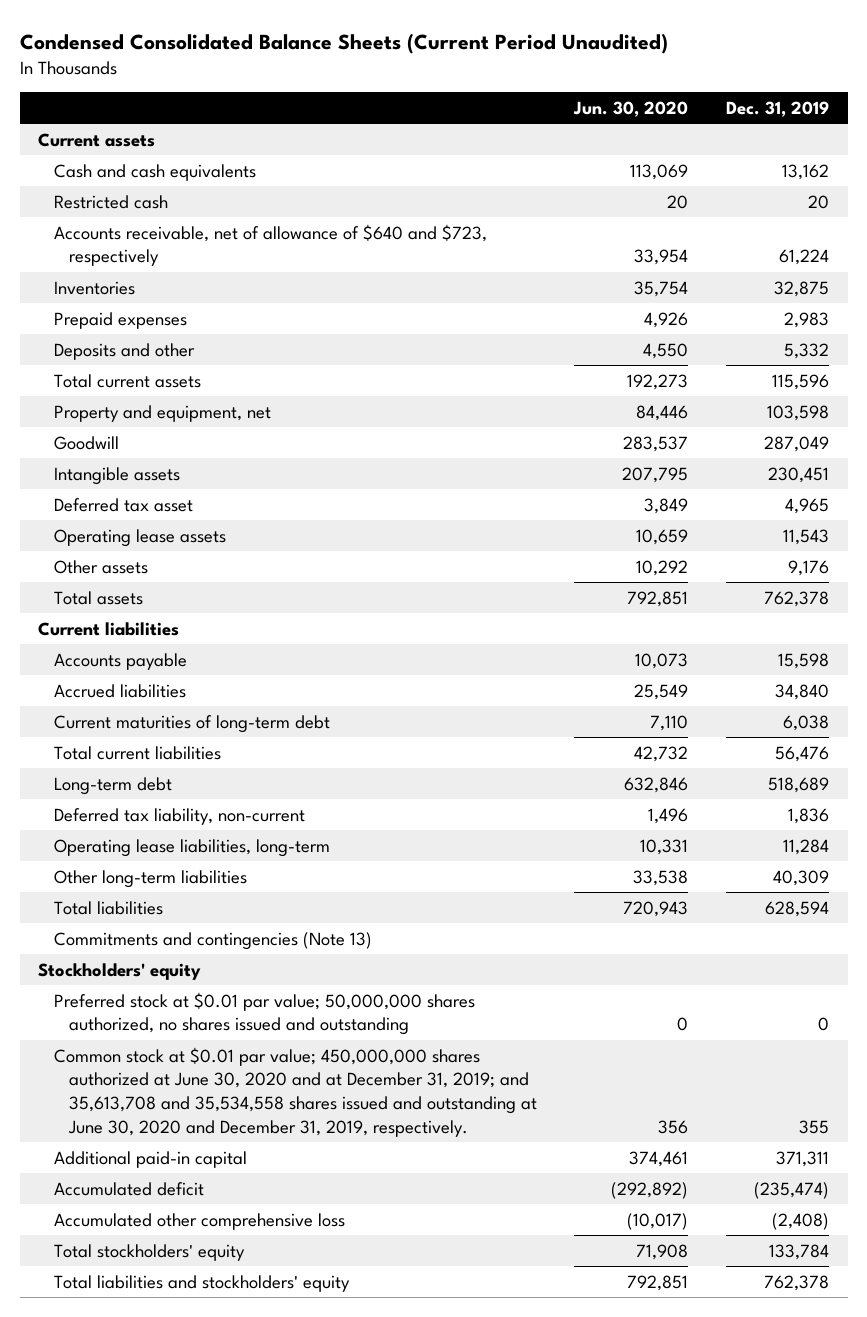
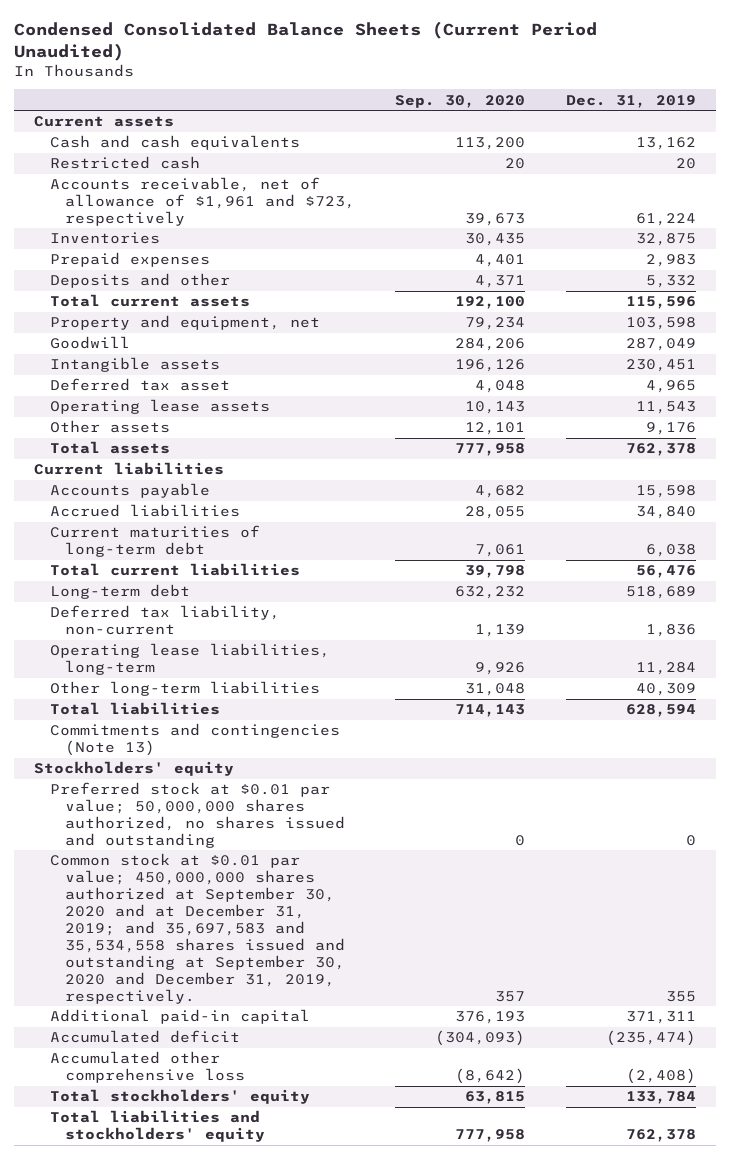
[573,101,689,118] Jun. 30, 2020 -> none
none -> [395,94,526,108] Sep. 30, 2020
[53,223,487,267] Accounts receivable, net of allowance of $640 and $723, respectively -> [49,177,356,227] Accounts receivable, net of allowance of $1,961 and $723, respectively
[53,1046,537,1138] Common stock at $0.01 par value; 450,000,000 shares authorized at June 30, 2020 and at December 31, 2019; and 35,613,708 and 35,534,558 shares issued and outstanding at June 30, 2020 and December 31, 2019, respectively. -> [49,853,346,1004] Common stock at $0.01 par value; 450,000,000 shares authorized at September 30, 2020 and at December 31, 2019; and 35,697,583 and 35,534,558 shares issued and outstanding at September 30, 2020 and December 31, 2019, respectively.

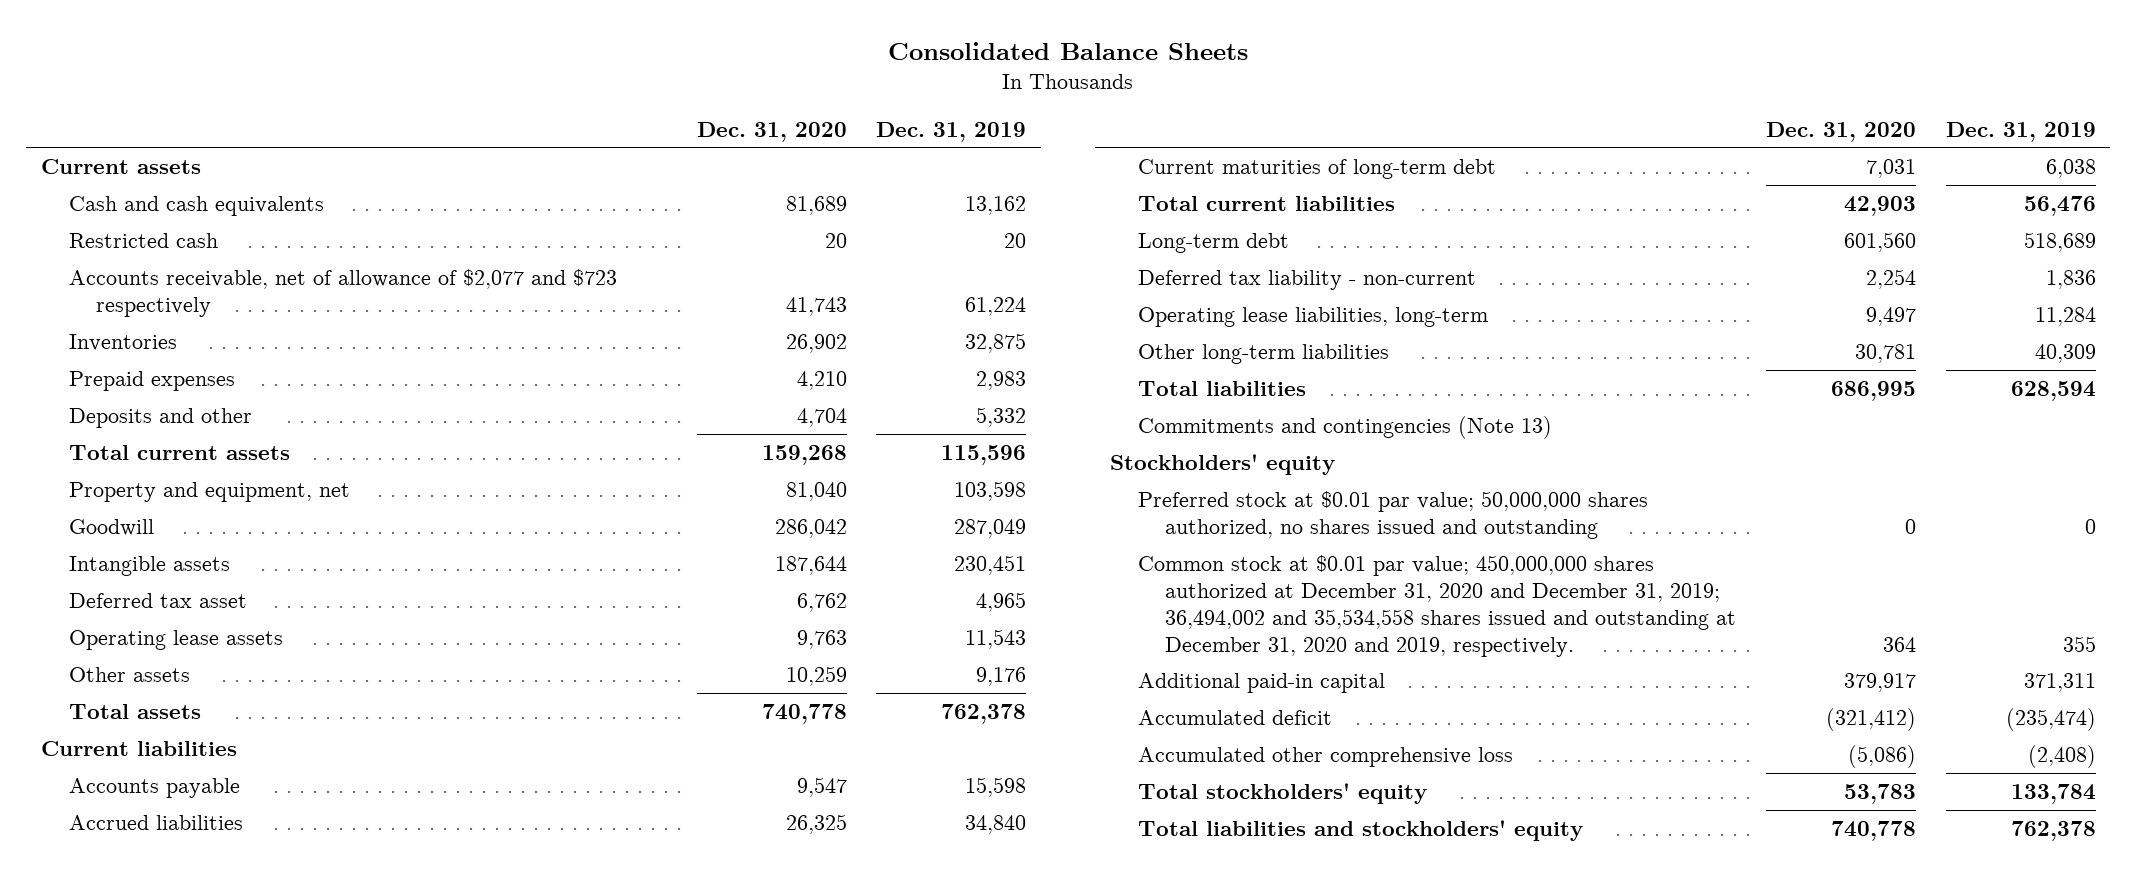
[13,21,597,61] Condensed Consolidated Balance Sheets (Current Period Unaudited) -> [888,41,1249,60] Consolidated Balance Sheets
[395,94,526,108] Sep. 30, 2020 -> none
none -> [696,121,847,142] Dec. 31, 2020
[49,177,356,227] Accounts receivable, net of allowance of $1,961 and $723, respectively -> [68,268,617,317] Accounts receivable, net of allowance of $2,077 and $723 respectively
[49,605,280,636] Deferred tax liability, non-current -> [1137,269,1476,290] Deferred tax liability - non-current
[49,853,346,1004] Common stock at $0.01 par value; 450,000,000 shares authorized at September 30, 2020 and at December 31, 2019; and 35,697,583 and 35,534,558 shares issued and outstanding at September 30, 2020 and December 31, 2019, respectively. -> [1137,554,1737,657] Common stock at $0.01 par value; 450,000,000 shares authorized at December 31, 2020 and December 31, 2019; 36,494,002 and 35,534,558 shares issued and outstanding at December 31, 2020 and 2019, respectively.

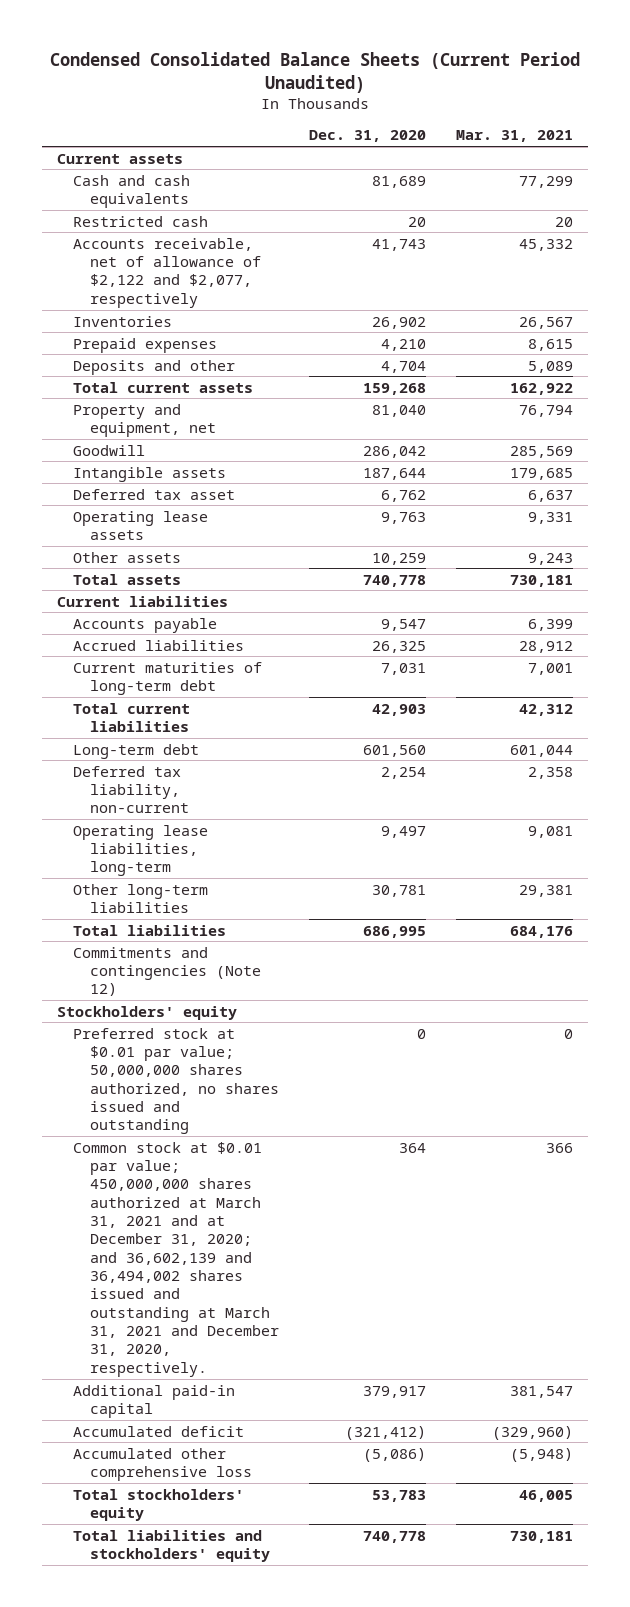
[888,41,1249,60] Consolidated Balance Sheets -> [50,51,581,93] Condensed Consolidated Balance Sheets (Current Period Unaudited)
[876,121,1027,142] Dec. 31, 2019 -> none
none -> [455,130,573,143] Mar. 31, 2021
[68,268,617,317] Accounts receivable, net of allowance of $2,077 and $723 respectively -> [73,237,261,308] Accounts receivable, net of allowance of $2,122 and $2,077, respectively
[1137,269,1476,290] Deferred tax liability - non-current -> [73,765,189,814] Deferred tax liability, non-current
[1137,415,1552,439] Commitments and contingencies (Note 13) -> [73,946,261,997] Commitments and contingencies (Note 12)
[1137,554,1737,657] Common stock at $0.01 par value; 450,000,000 shares authorized at December 31, 2020 and December 31, 2019; 36,494,002 and 35,534,558 shares issued and outstanding at December 31, 2020 and 2019, respectively. -> [73,1141,279,1377] Common stock at $0.01 par value; 450,000,000 shares authorized at March 31, 2021 and at December 31, 2020; and 36,602,139 and 36,494,002 shares issued and outstanding at March 31, 2021 and December 31, 2020, respectively.

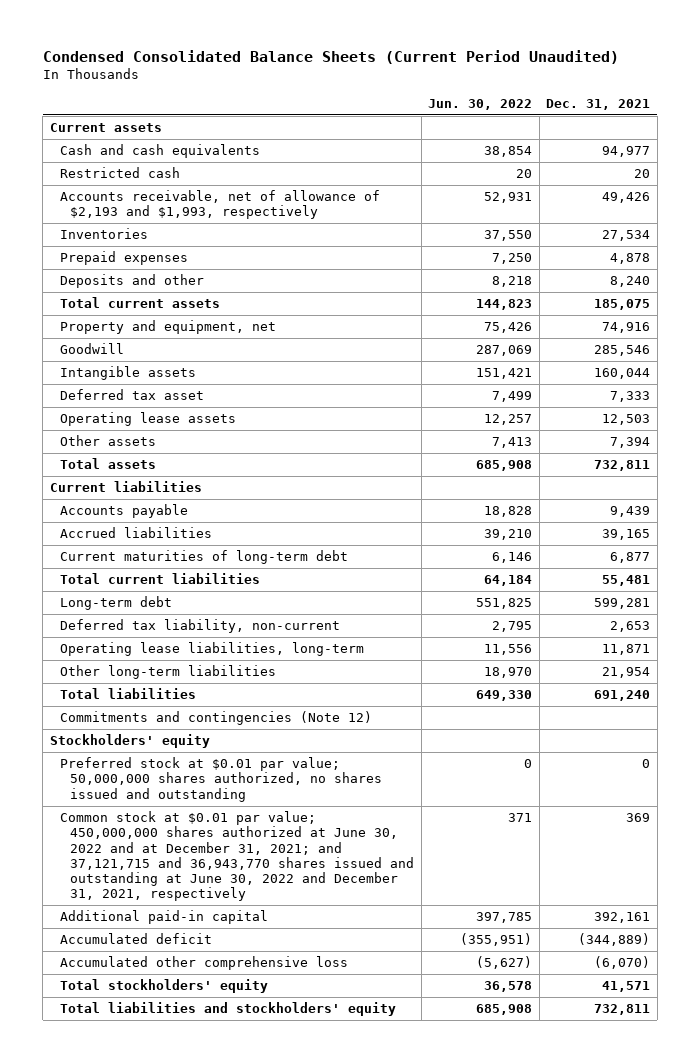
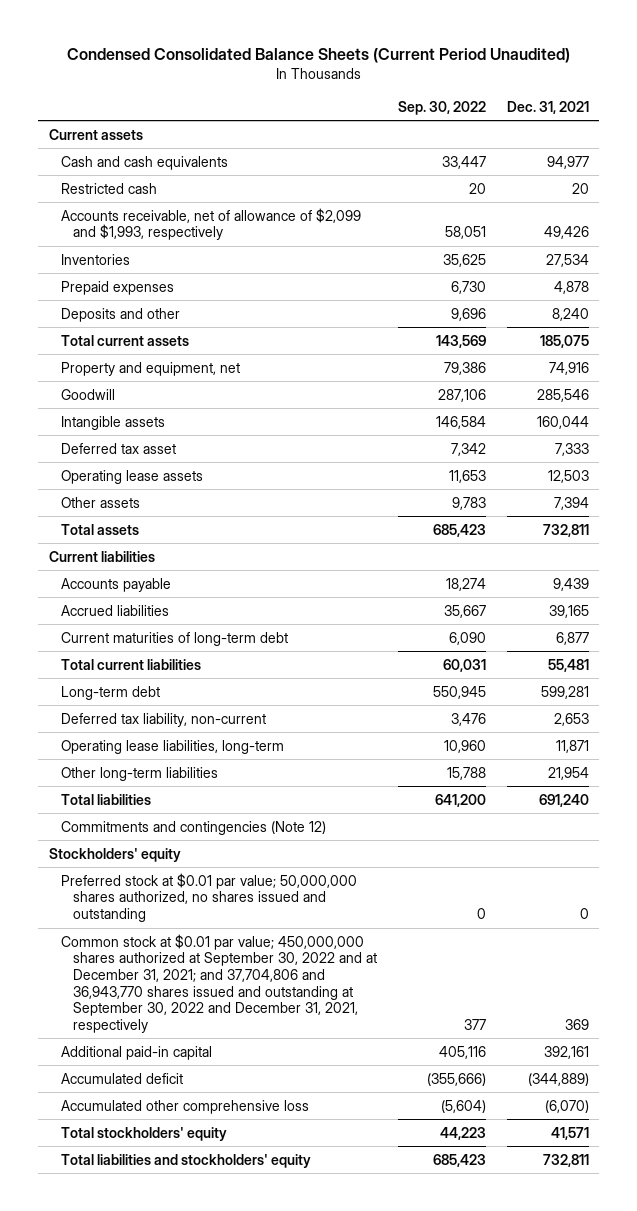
[428,98,533,110] Jun. 30, 2022 -> none
none -> [397,100,486,115] Sep. 30, 2022
[60,190,381,220] Accounts receivable, net of allowance of $2,193 and $1,993, respectively -> [60,207,361,241] Accounts receivable, net of allowance of $2,099 and $1,993, respectively
[60,811,415,902] Common stock at $0.01 par value; 450,000,000 shares authorized at June 30, 2022 and at December 31, 2021; and 37,121,715 and 36,943,770 shares issued and outstanding at June 30, 2022 and December 31, 2021, respectively -> [60,933,378,1033] Common stock at $0.01 par value; 450,000,000 shares authorized at September 30, 2022 and at December 31, 2021; and 37,704,806 and 36,943,770 shares issued and outstanding at September 30, 2022 and December 31, 2021, respectively

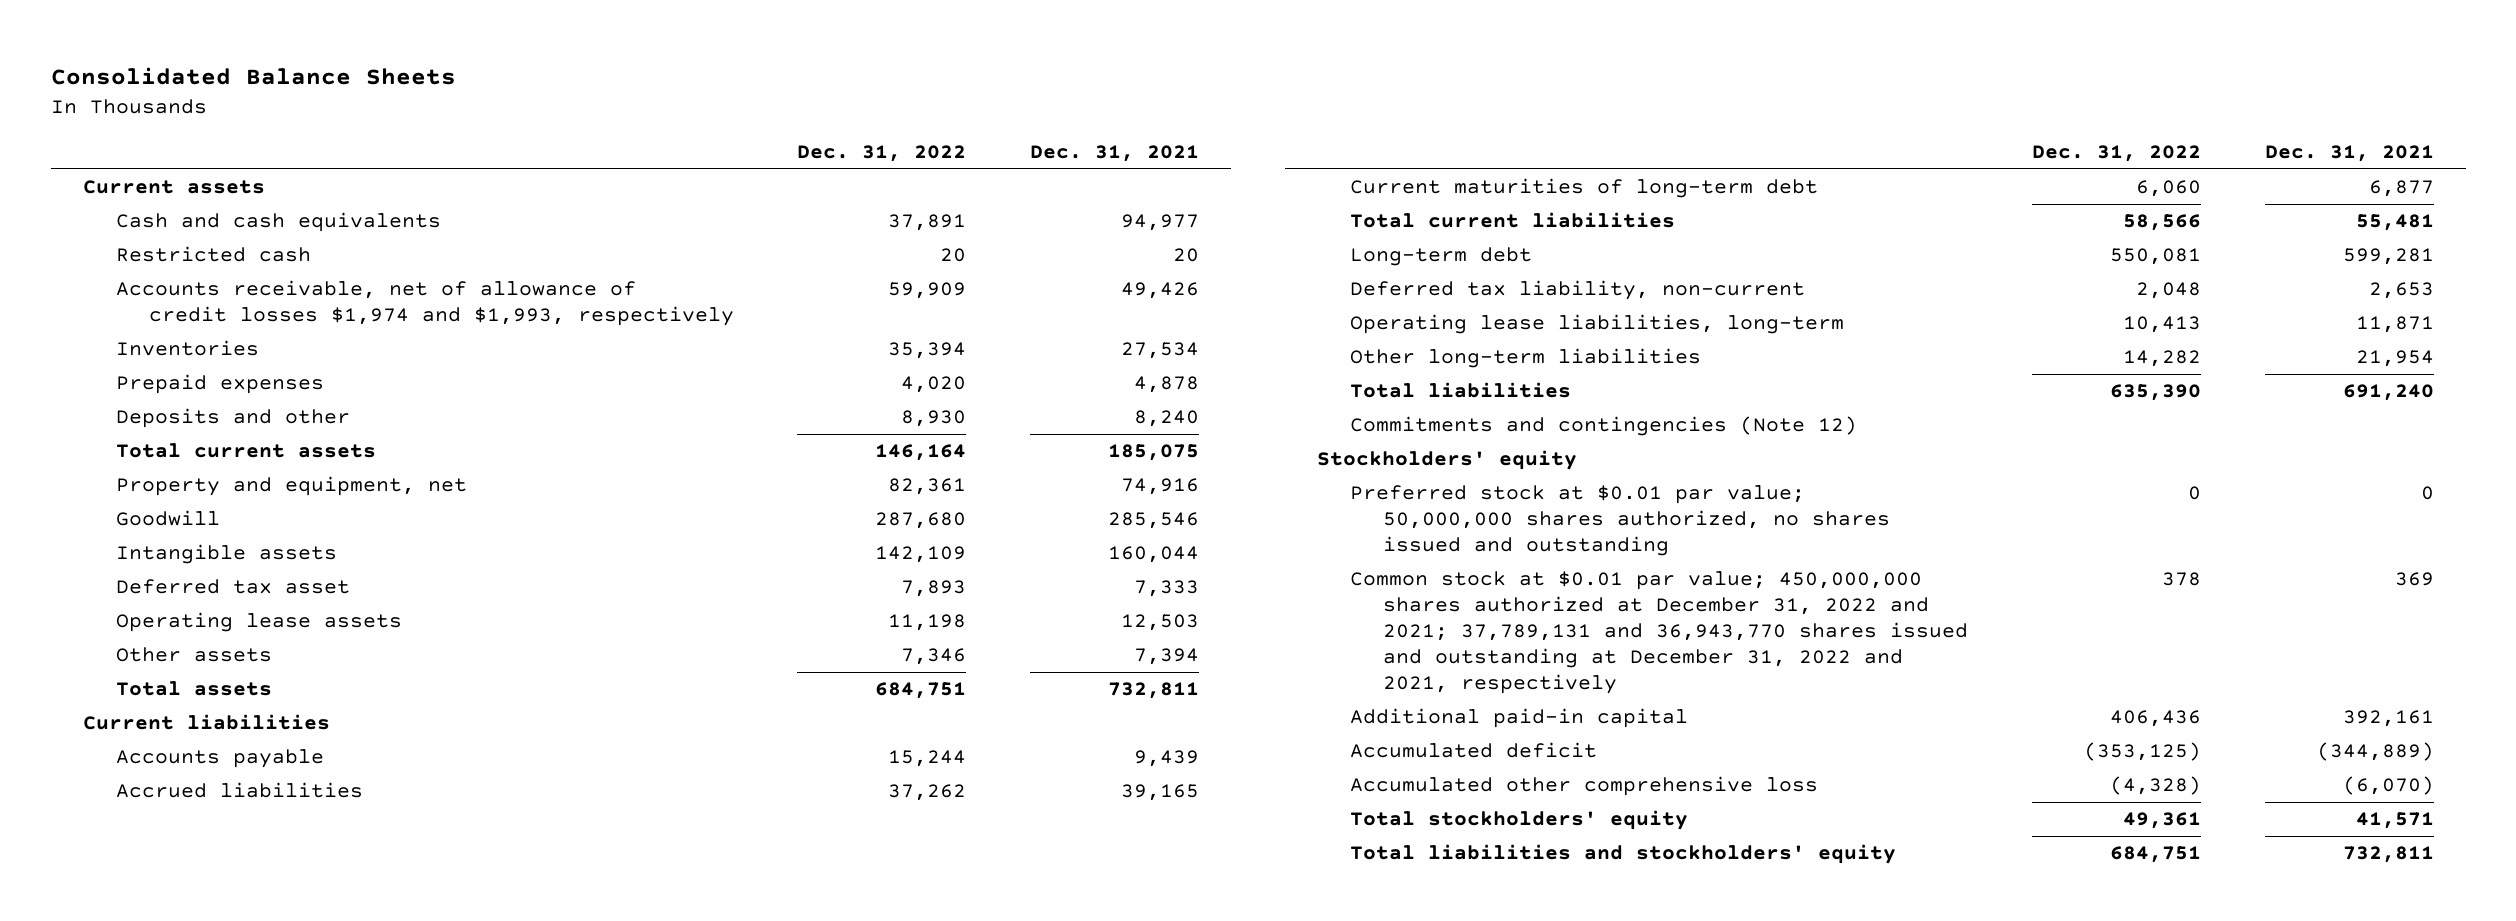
[66,48,570,64] Condensed Consolidated Balance Sheets (Current Period Unaudited) -> [50,67,456,86] Consolidated Balance Sheets
[397,100,486,115] Sep. 30, 2022 -> none
none -> [797,144,967,162] Dec. 31, 2022
[60,207,361,241] Accounts receivable, net of allowance of $2,099 and $1,993, respectively -> [115,280,734,327] Accounts receivable, net of allowance of credit losses $1,974 and $1,993, respectively
[60,933,378,1033] Common stock at $0.01 par value; 450,000,000 shares authorized at September 30, 2022 and at December 31, 2021; and 37,704,806 and 36,943,770 shares issued and outstanding at September 30, 2022 and December 31, 2021, respectively -> [1349,571,1968,695] Common stock at $0.01 par value; 450,000,000 shares authorized at December 31, 2022 and 2021; 37,789,131 and 36,943,770 shares issued and outstanding at December 31, 2022 and 2021, respectively

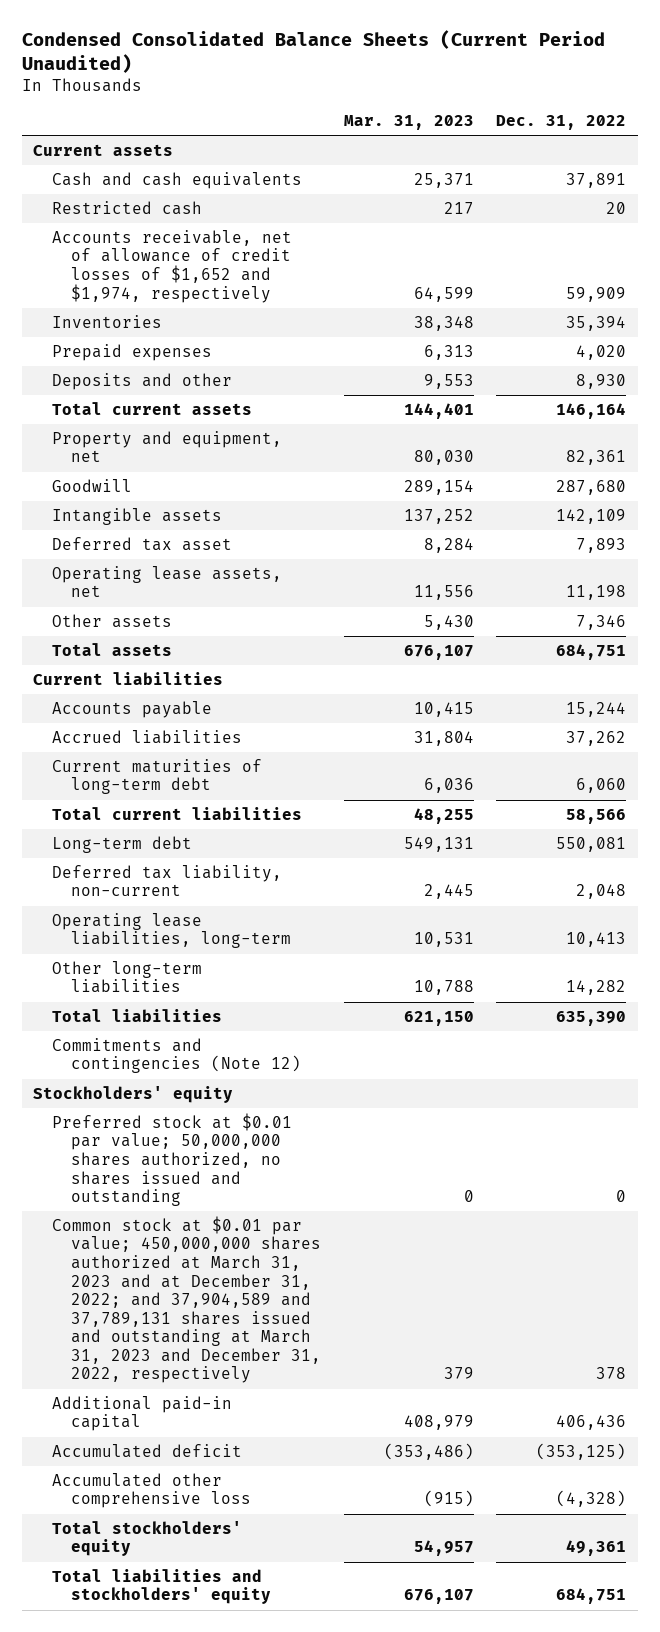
[50,67,456,86] Consolidated Balance Sheets -> [21,29,605,73] Condensed Consolidated Balance Sheets (Current Period Unaudited)
[1030,144,1200,162] Dec. 31, 2021 -> none
none -> [343,115,474,131] Mar. 31, 2023
[115,280,734,327] Accounts receivable, net of allowance of credit losses $1,974 and $1,993, respectively -> [52,229,293,303] Accounts receivable, net of allowance of credit losses of $1,652 and $1,974, respectively
[115,612,402,633] Operating lease assets -> [52,565,283,598] Operating lease assets, net
[1349,571,1968,695] Common stock at $0.01 par value; 450,000,000 shares authorized at December 31, 2022 and 2021; 37,789,131 and 36,943,770 shares issued and outstanding at December 31, 2022 and 2021, respectively -> [52,1215,321,1384] Common stock at $0.01 par value; 450,000,000 shares authorized at March 31, 2023 and at December 31, 2022; and 37,904,589 and 37,789,131 shares issued and outstanding at March 31, 2023 and December 31, 2022, respectively

